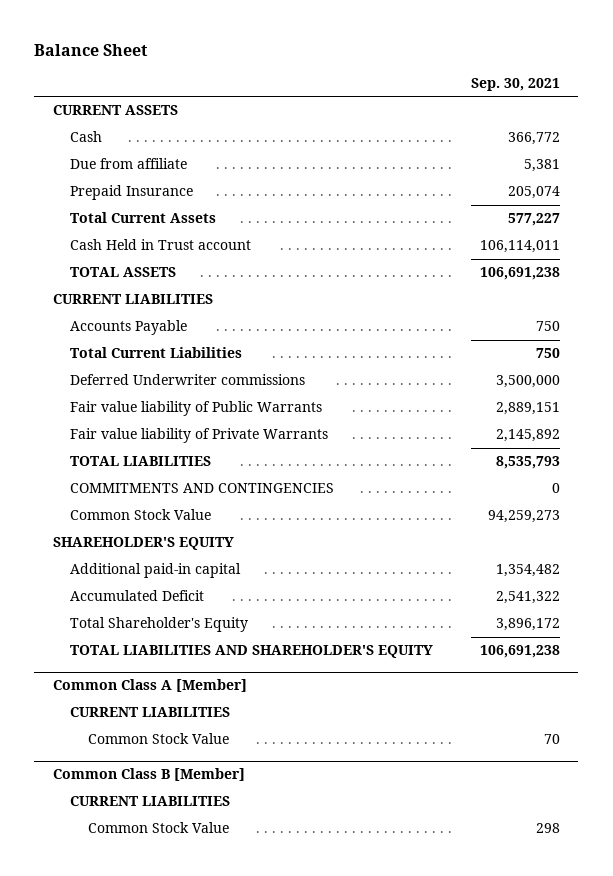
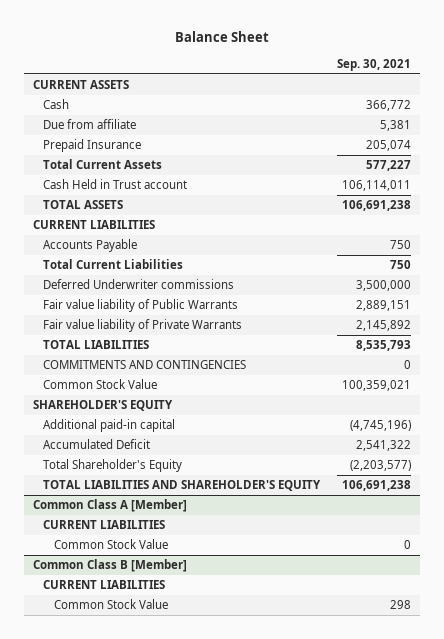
[487,510,560,524] 94,259,273 -> [342,380,412,392] 100,359,021
[495,564,560,578] 1,354,482 -> [350,420,412,432] (4,745,196)
[495,618,560,632] 3,896,172 -> [350,460,412,472] (2,203,577)
[543,734,560,745] 70 -> [404,540,412,550] 0

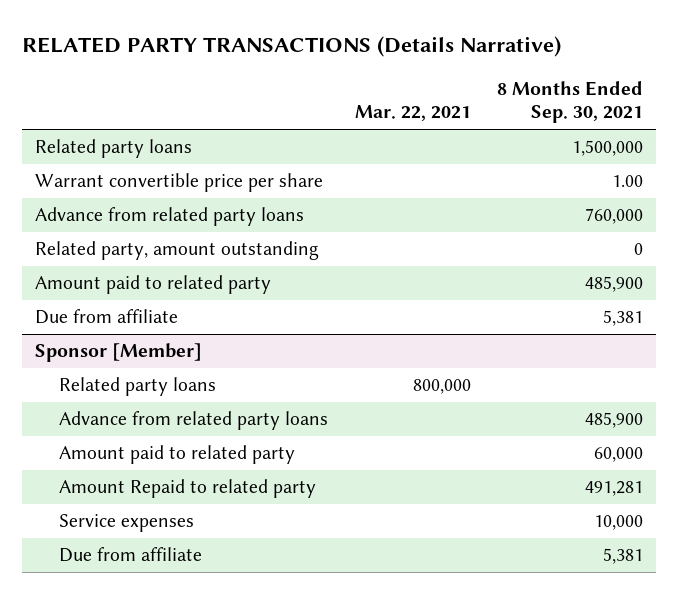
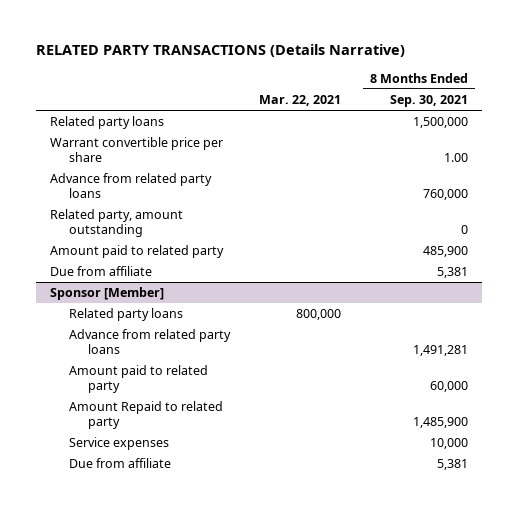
[584,412,643,429] 485,900 -> [413,344,469,356] 1,491,281
[584,481,643,497] 491,281 -> [413,416,469,428] 1,485,900

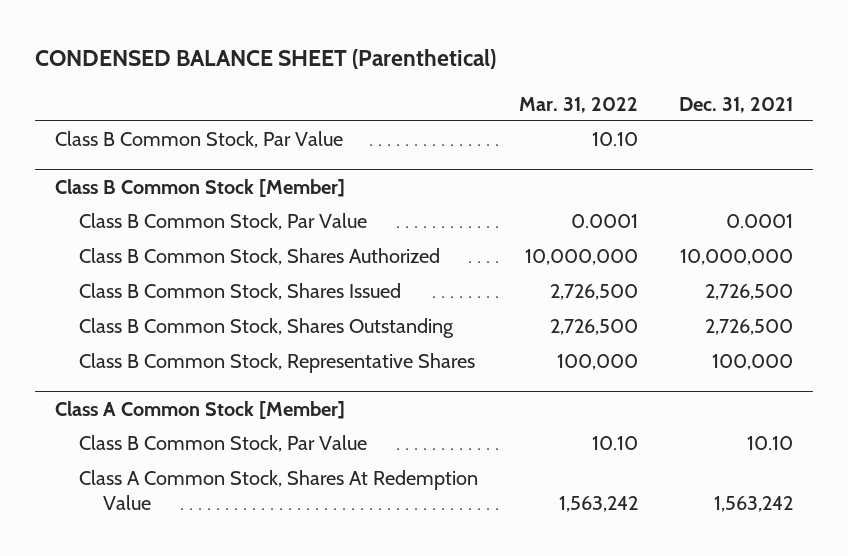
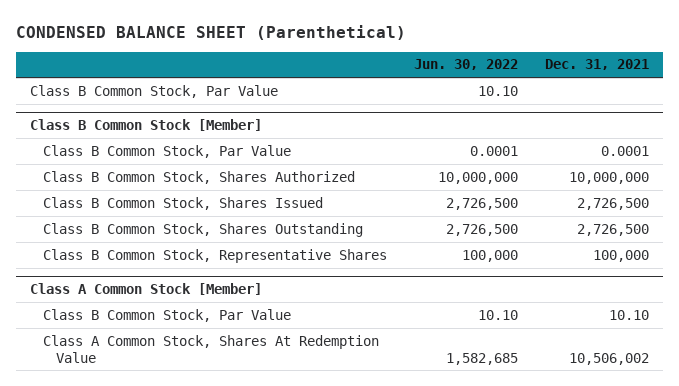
[519,96,639,113] Mar. 31, 2022 -> none
none -> [414,59,519,71] Jun. 30, 2022
[713,496,793,513] 1,563,242 -> [569,352,650,365] 10,506,002

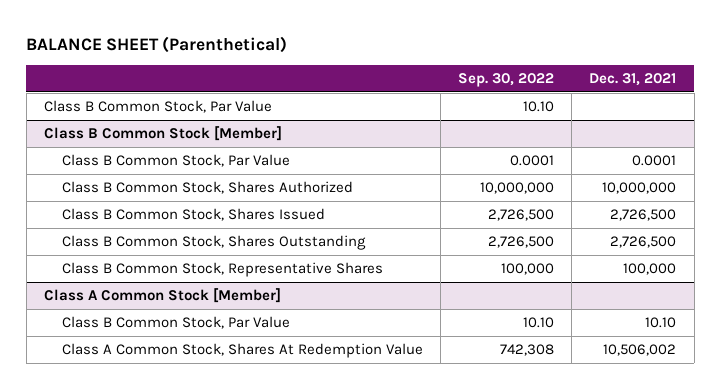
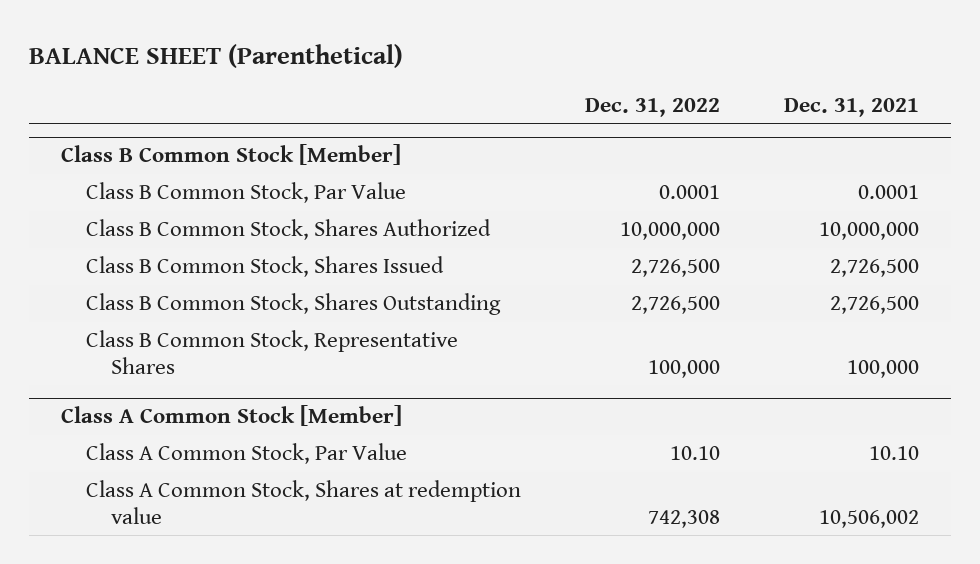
[458,73,555,88] Sep. 30, 2022 -> none
none -> [584,97,720,117] Dec. 31, 2022
[43,100,272,114] Class B Common Stock, Par Value -> none
[61,316,290,330] Class B Common Stock, Par Value -> [85,443,407,465] Class A Common Stock, Par Value
[61,343,423,359] Class A Common Stock, Shares At Redemption Value -> [85,480,521,524] Class A Common Stock, Shares at redemption value

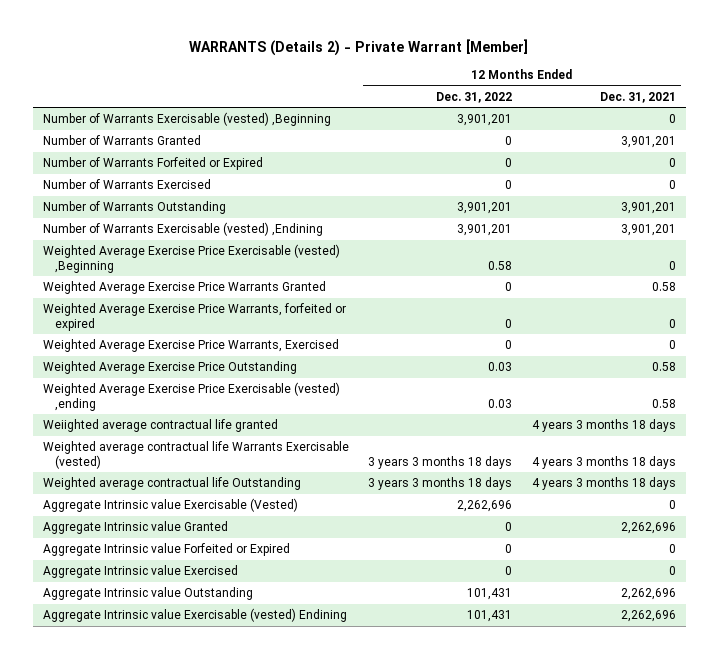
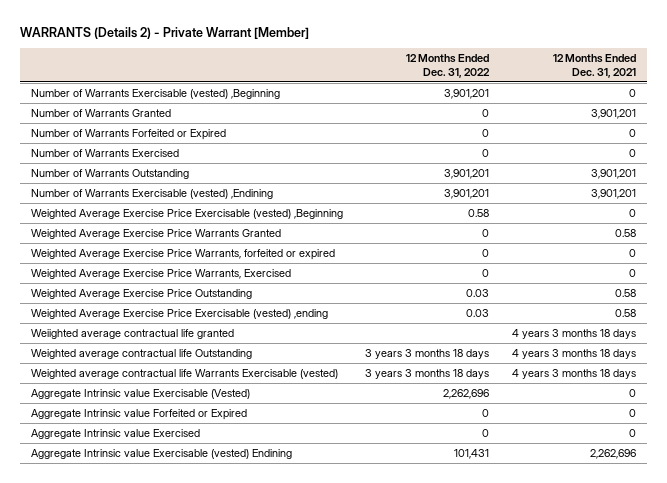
[42,441,349,469] Weighted average contractual life Warrants Exercisable (vested) -> [30,369,338,380] Weighted average contractual life Warrants Exercisable (vested)
[42,521,228,535] Aggregate Intrinsic value Granted -> none
[42,587,253,601] Aggregate Intrinsic value Outstanding -> none

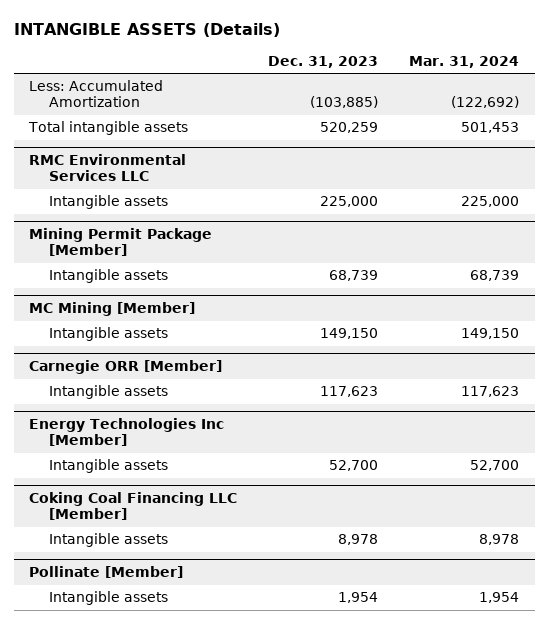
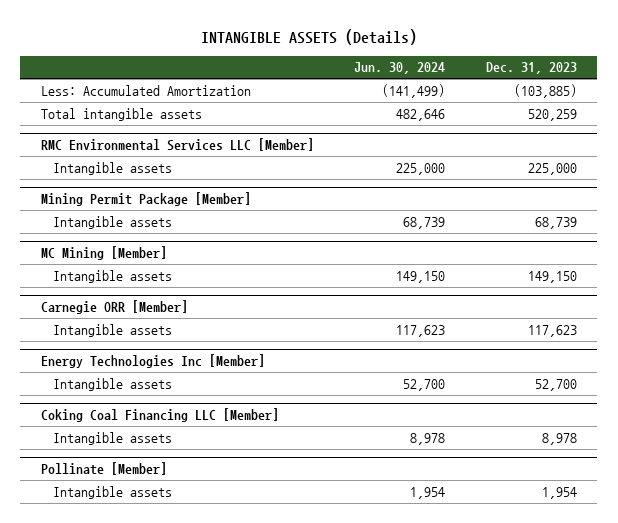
[409,55,520,68] Mar. 31, 2024 -> none
none -> [354,62,446,75] Jun. 30, 2024
[29,154,187,182] RMC Environmental Services LLC -> [40,138,314,152] RMC Environmental Services LLC [Member]

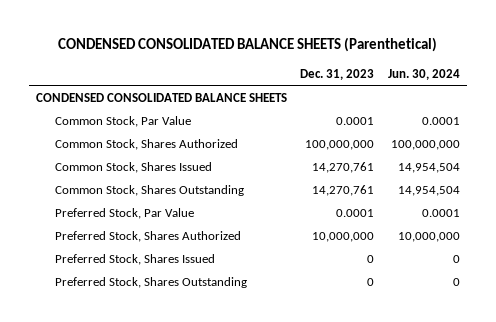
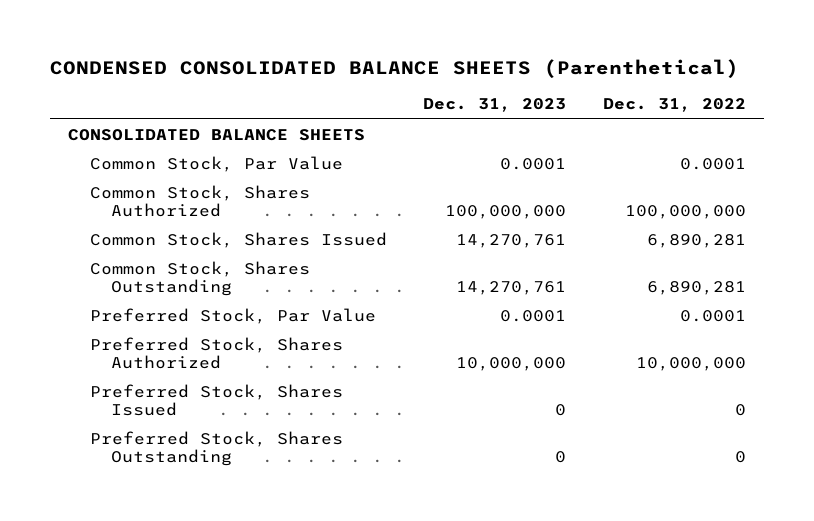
[388,69,461,81] Jun. 30, 2024 -> none
none -> [602,98,746,113] Dec. 31, 2022
[35,92,287,102] CONDENSED CONSOLIDATED BALANCE SHEETS -> [68,128,366,141] CONSOLIDATED BALANCE SHEETS

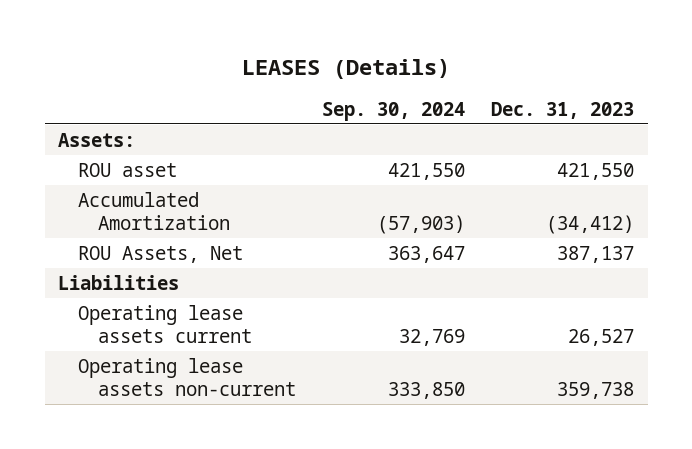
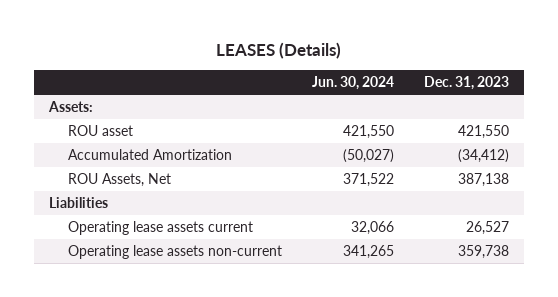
[322,101,466,121] Sep. 30, 2024 -> none
none -> [312,76,395,91] Jun. 30, 2024
[557,245,635,263] 387,137 -> [458,173,510,188] 387,138

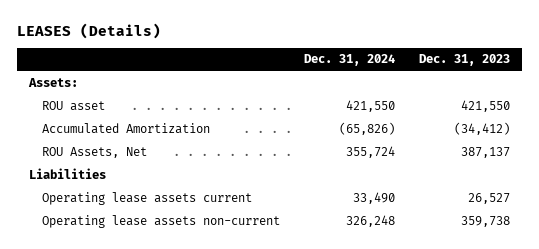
[312,76,395,91] Jun. 30, 2024 -> none
none -> [303,54,395,67] Dec. 31, 2024
[458,173,510,188] 387,138 -> [461,146,511,158] 387,137

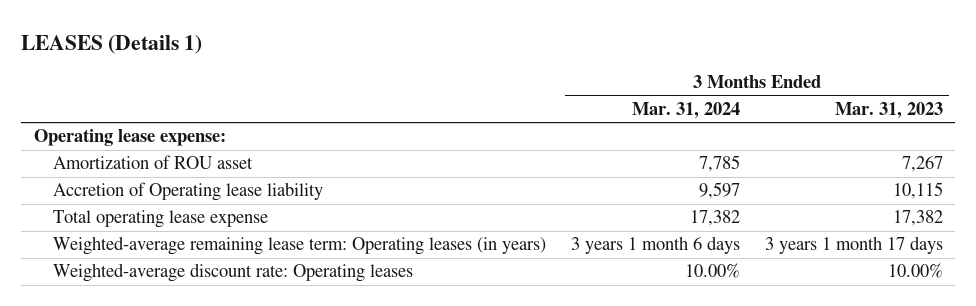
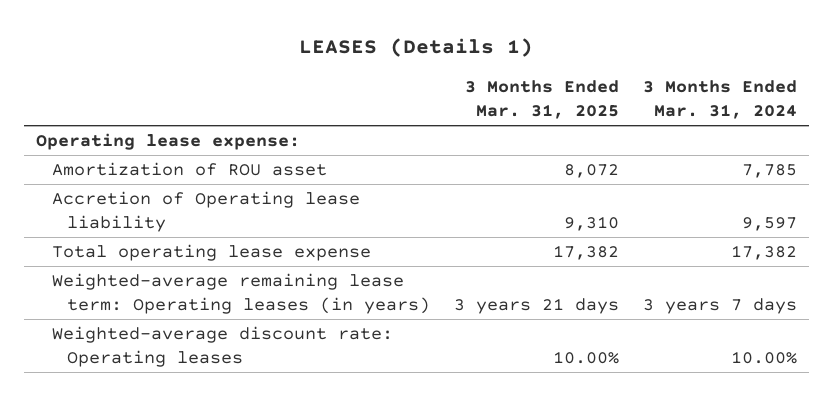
[834,101,943,119] Mar. 31, 2023 -> none
none -> [465,80,620,120] 3 Months Ended Mar. 31, 2025
[570,236,740,255] 3 years 1 month 6 days -> [642,298,797,315] 3 years 7 days

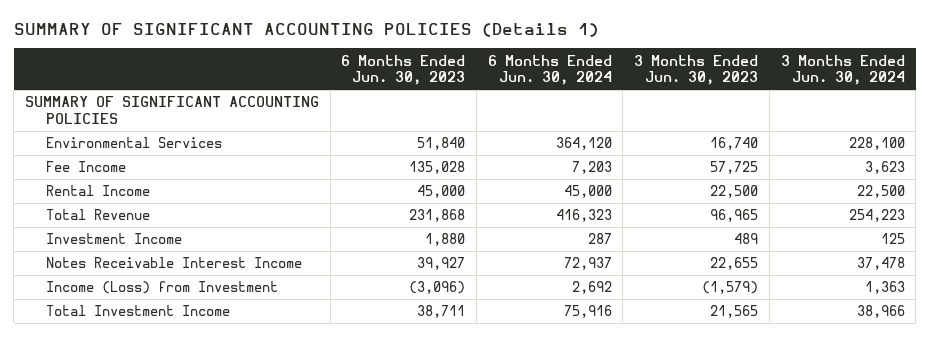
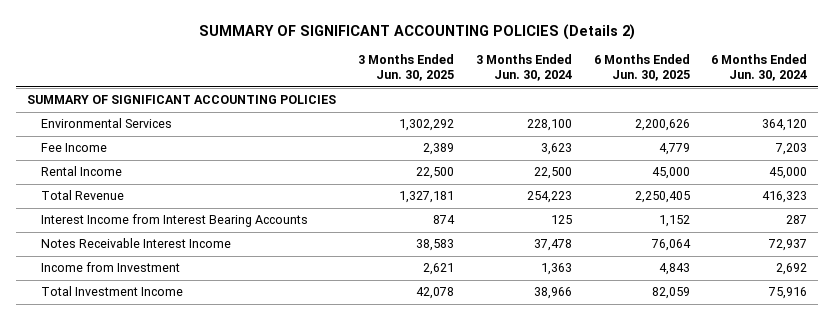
[13,22,599,37] SUMMARY OF SIGNIFICANT ACCOUNTING POLICIES (Details 1) -> [199,23,636,40] SUMMARY OF SIGNIFICANT ACCOUNTING POLICIES (Details 2)
[341,54,466,86] 6 Months Ended Jun. 30, 2023 -> none
[634,54,759,86] 3 Months Ended Jun. 30, 2023 -> none
none -> [358,54,455,82] 3 Months Ended Jun. 30, 2025
none -> [593,54,690,82] 6 Months Ended Jun. 30, 2025
[46,233,183,245] Investment Income -> [41,214,309,228] Interest Income from Interest Bearing Accounts
[46,281,279,295] Income (Loss) from Investment -> [41,262,181,273] Income from Investment

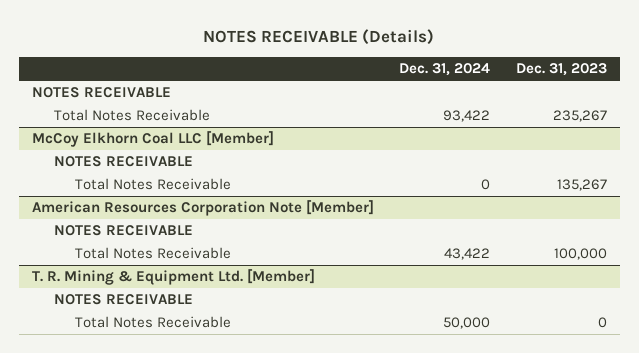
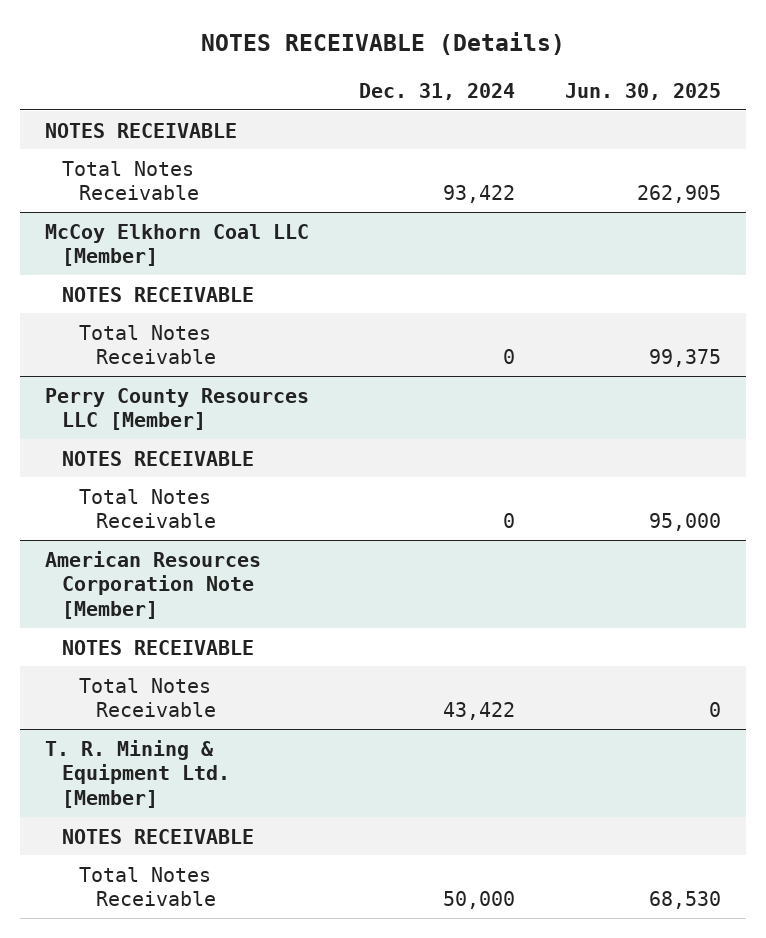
[515,63,607,77] Dec. 31, 2023 -> none
none -> [565,82,722,100] Jun. 30, 2025
none -> [44,387,309,431] Perry County Resources LLC [Member]
none -> [61,450,254,466] NOTES RECEIVABLE
none -> [78,488,216,529] Total Notes Receivable

